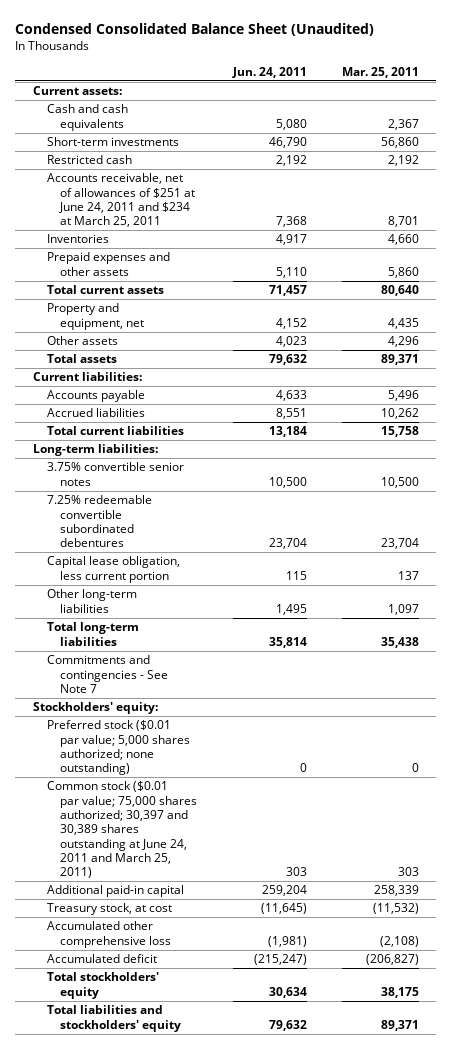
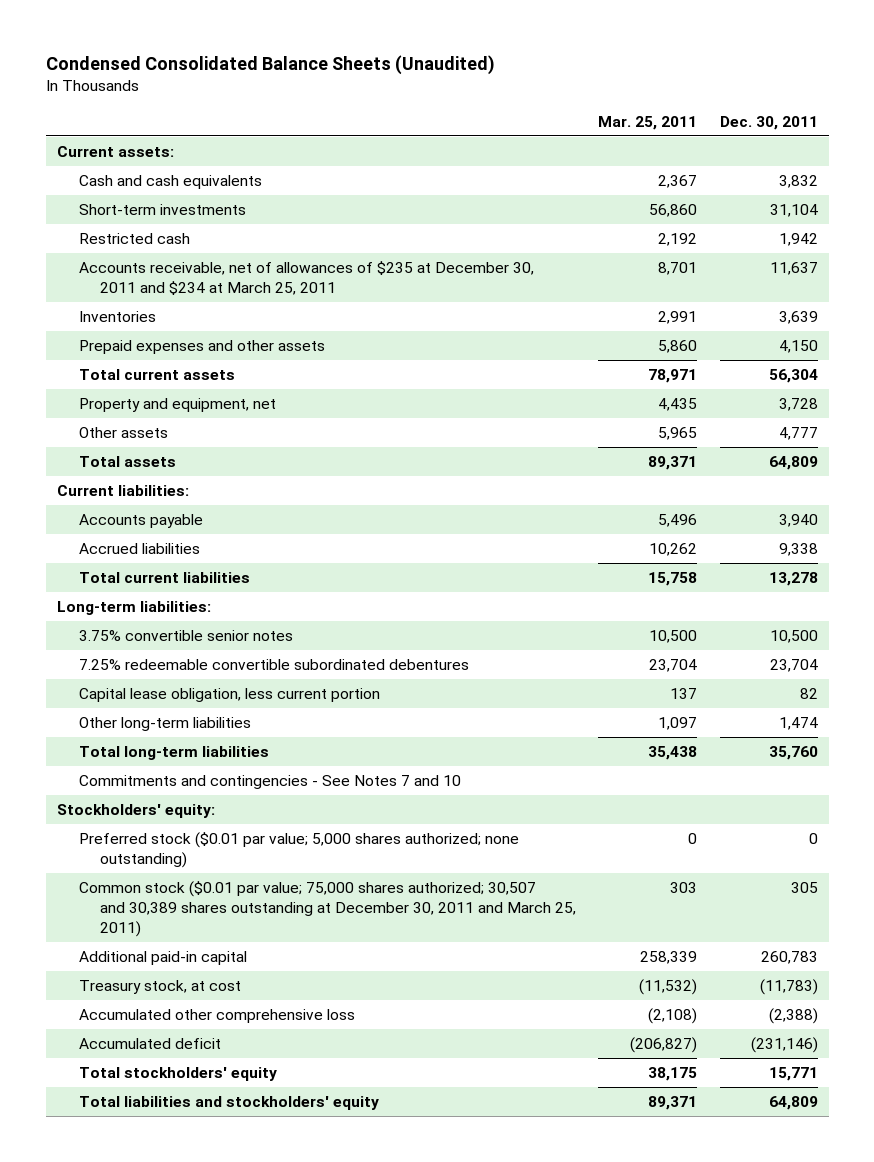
[15,22,375,36] Condensed Consolidated Balance Sheet (Unaudited) -> [45,55,495,76] Condensed Consolidated Balance Sheets (Unaudited)
[231,66,307,78] Jun. 24, 2011 -> none
none -> [719,116,818,131] Dec. 30, 2011
[46,173,196,228] Accounts receivable, net of allowances of $251 at June 24, 2011 and $234 at March 25, 2011 -> [78,260,534,296] Accounts receivable, net of allowances of $235 at December 30, 2011 and $234 at March 25, 2011
[387,234,419,246] 4,660 -> [658,310,698,324] 2,991
[380,285,419,297] 80,640 -> [648,368,698,383] 78,971
[387,336,419,348] 4,296 -> [658,426,698,440] 5,965
[46,655,169,694] Commitments and contingencies - See Note 7 -> [78,774,461,789] Commitments and contingencies - See Notes 7 and 10
[46,781,198,879] Common stock ($0.01 par value; 75,000 shares authorized; 30,397 and 30,389 shares outstanding at June 24, 2011 and March 25, 2011) -> [78,880,577,938] Common stock ($0.01 par value; 75,000 shares authorized; 30,507 and 30,389 shares outstanding at December 30, 2011 and March 25, 2011)

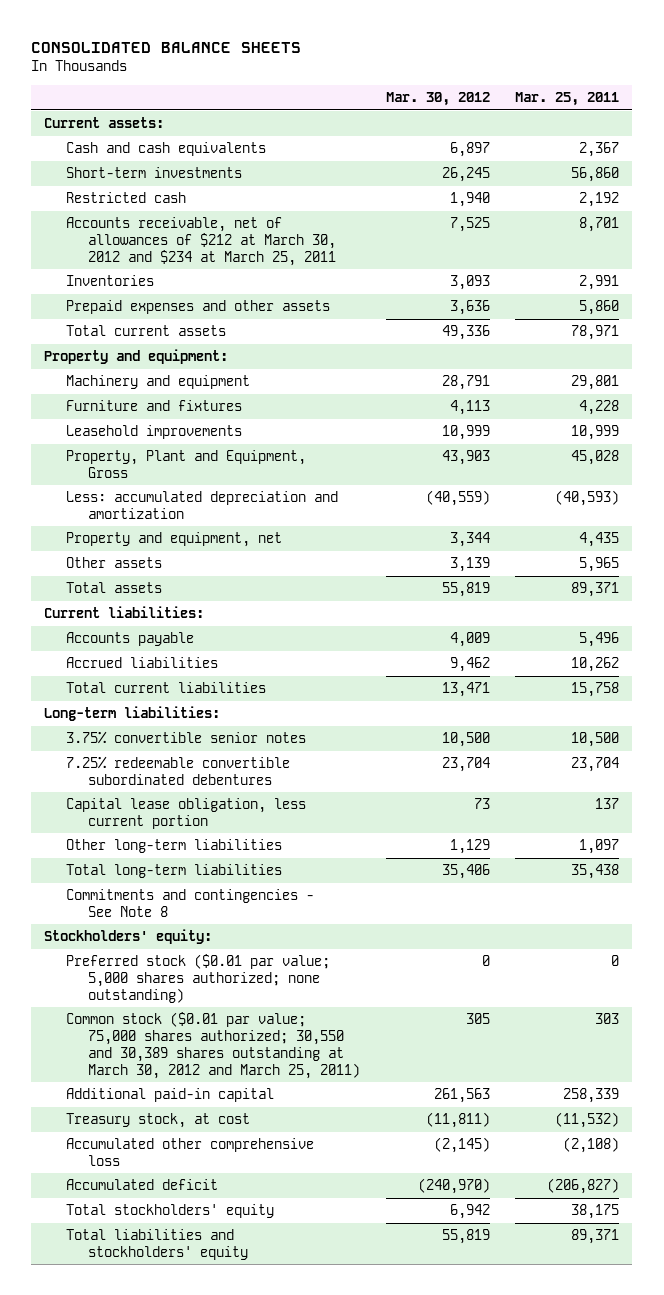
[45,55,495,76] Condensed Consolidated Balance Sheets (Unaudited) -> [31,41,302,53] CONSOLIDATED BALANCE SHEETS
[719,116,818,131] Dec. 30, 2011 -> none
none -> [385,92,490,107] Mar. 30, 2012
[78,260,534,296] Accounts receivable, net of allowances of $235 at December 30, 2011 and $234 at March 25, 2011 -> [65,217,336,266] Accounts receivable, net of allowances of $212 at March 30, 2012 and $234 at March 25, 2011
none -> [44,349,229,365] Property and equipment:
none -> [65,375,250,390] Machinery and equipment
none -> [65,400,242,412] Furniture and fixtures
none -> [65,425,242,440] Leasehold improvements
none -> [65,450,306,478] Property, Plant and Equipment, Gross
none -> [65,491,338,519] Less: accumulated depreciation and amortization
[78,774,461,789] Commitments and contingencies - See Notes 7 and 10 -> [65,889,314,917] Commitments and contingencies - See Note 8
[78,880,577,938] Common stock ($0.01 par value; 75,000 shares authorized; 30,507 and 30,389 shares outstanding at December 30, 2011 and March 25, 2011) -> [65,1012,360,1079] Common stock ($0.01 par value; 75,000 shares authorized; 30,550 and 30,389 shares outstanding at March 30, 2012 and March 25, 2011)

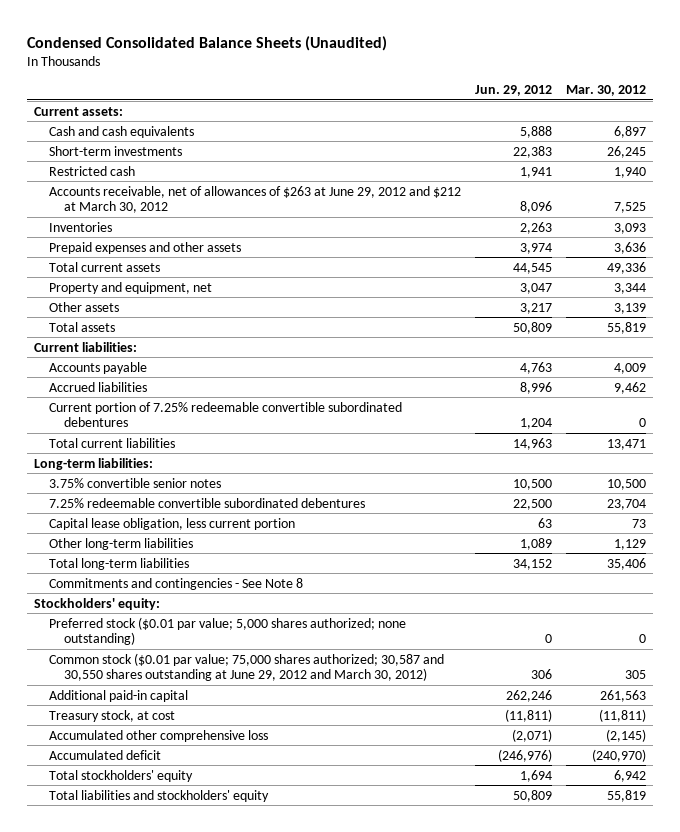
[31,41,302,53] CONSOLIDATED BALANCE SHEETS -> [27,35,388,51] Condensed Consolidated Balance Sheets (Unaudited)
[515,92,620,107] Mar. 25, 2011 -> none
none -> [474,84,552,96] Jun. 29, 2012
[65,217,336,266] Accounts receivable, net of allowances of $212 at March 30, 2012 and $234 at March 25, 2011 -> [49,185,462,213] Accounts receivable, net of allowances of $263 at June 29, 2012 and $212 at March 30, 2012
[44,349,229,365] Property and equipment: -> none
[65,375,250,390] Machinery and equipment -> none
[65,400,242,412] Furniture and fixtures -> none
[65,425,242,440] Leasehold improvements -> none
[65,450,306,478] Property, Plant and Equipment, Gross -> none
[65,491,338,519] Less: accumulated depreciation and amortization -> none
none -> [49,401,403,427] Current portion of 7.25% redeemable convertible subordinated debentures
[65,1012,360,1079] Common stock ($0.01 par value; 75,000 shares authorized; 30,550 and 30,389 shares outstanding at March 30, 2012 and March 25, 2011) -> [49,652,445,681] Common stock ($0.01 par value; 75,000 shares authorized; 30,587 and 30,550 shares outstanding at June 29, 2012 and March 30, 2012)

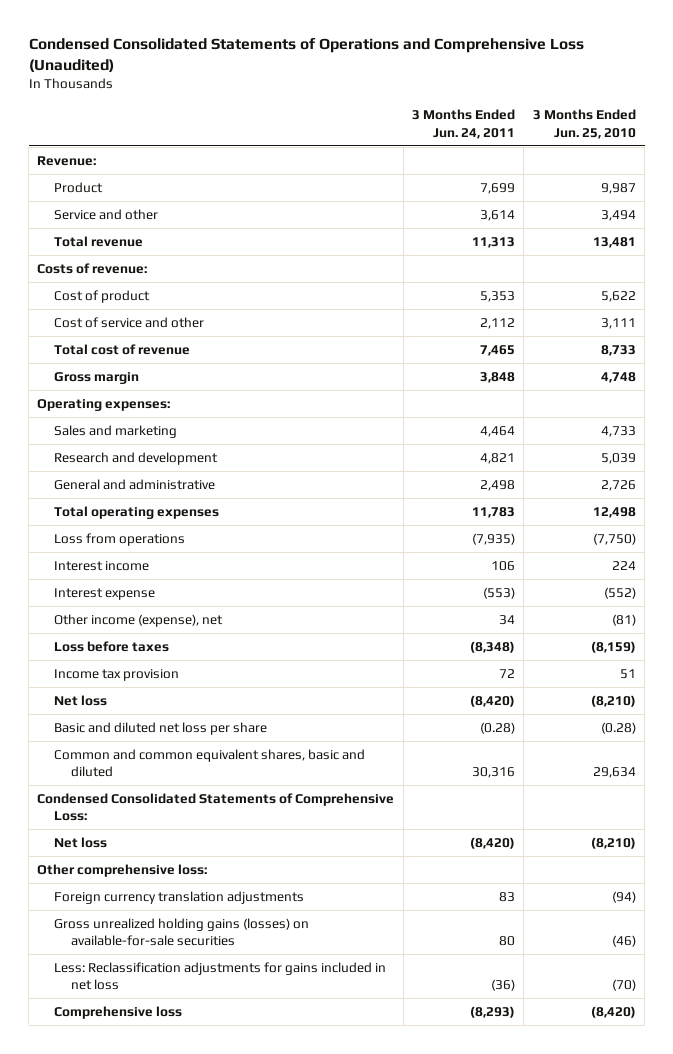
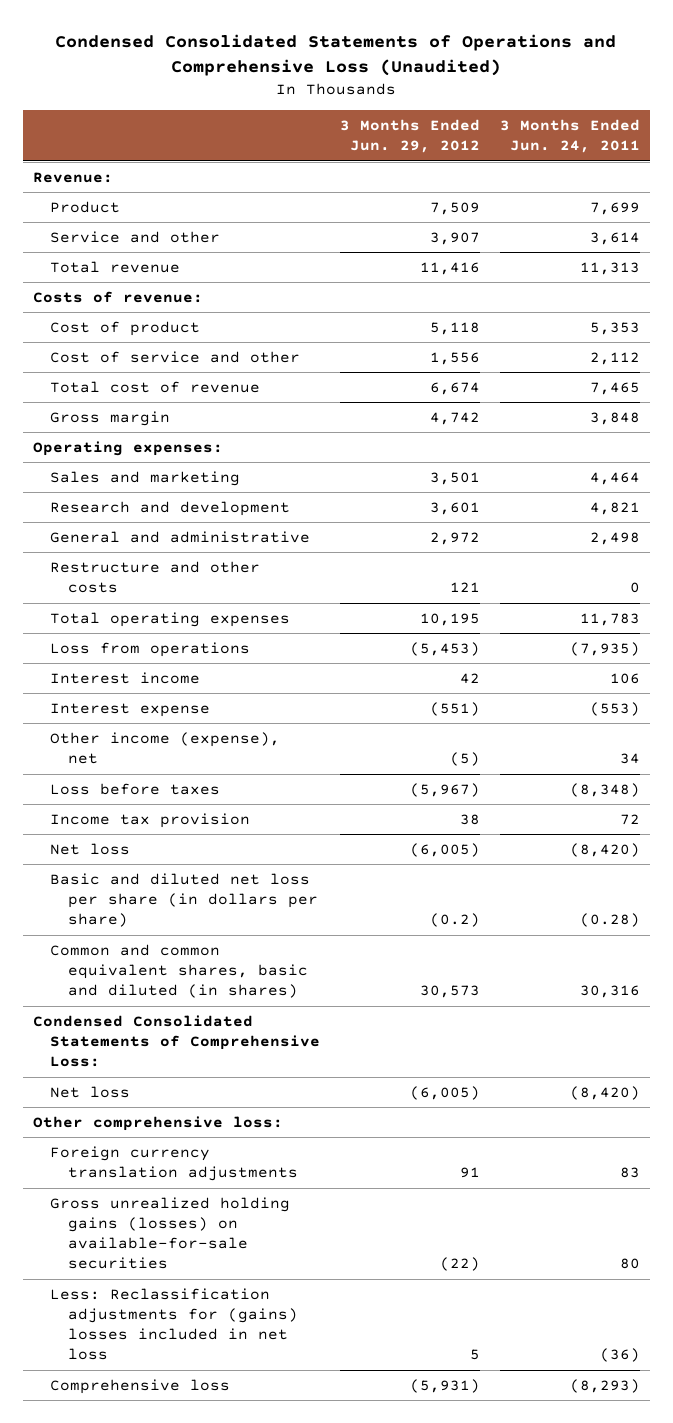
[532,109,636,139] 3 Months Ended Jun. 25, 2010 -> none
none -> [340,119,481,154] 3 Months Ended Jun. 29, 2012
none -> [50,560,261,594] Restructure and other costs
[54,721,268,735] Basic and diluted net loss per share -> [50,872,318,928] Basic and diluted net loss per share (in dollars per share)
[54,748,366,778] Common and common equivalent shares, basic and diluted -> [50,943,308,999] Common and common equivalent shares, basic and diluted (in shares)
[54,961,387,991] Less: Reclassification adjustments for gains included in net loss -> [50,1287,298,1361] Less: Reclassification adjustments for (gains) losses included in net loss

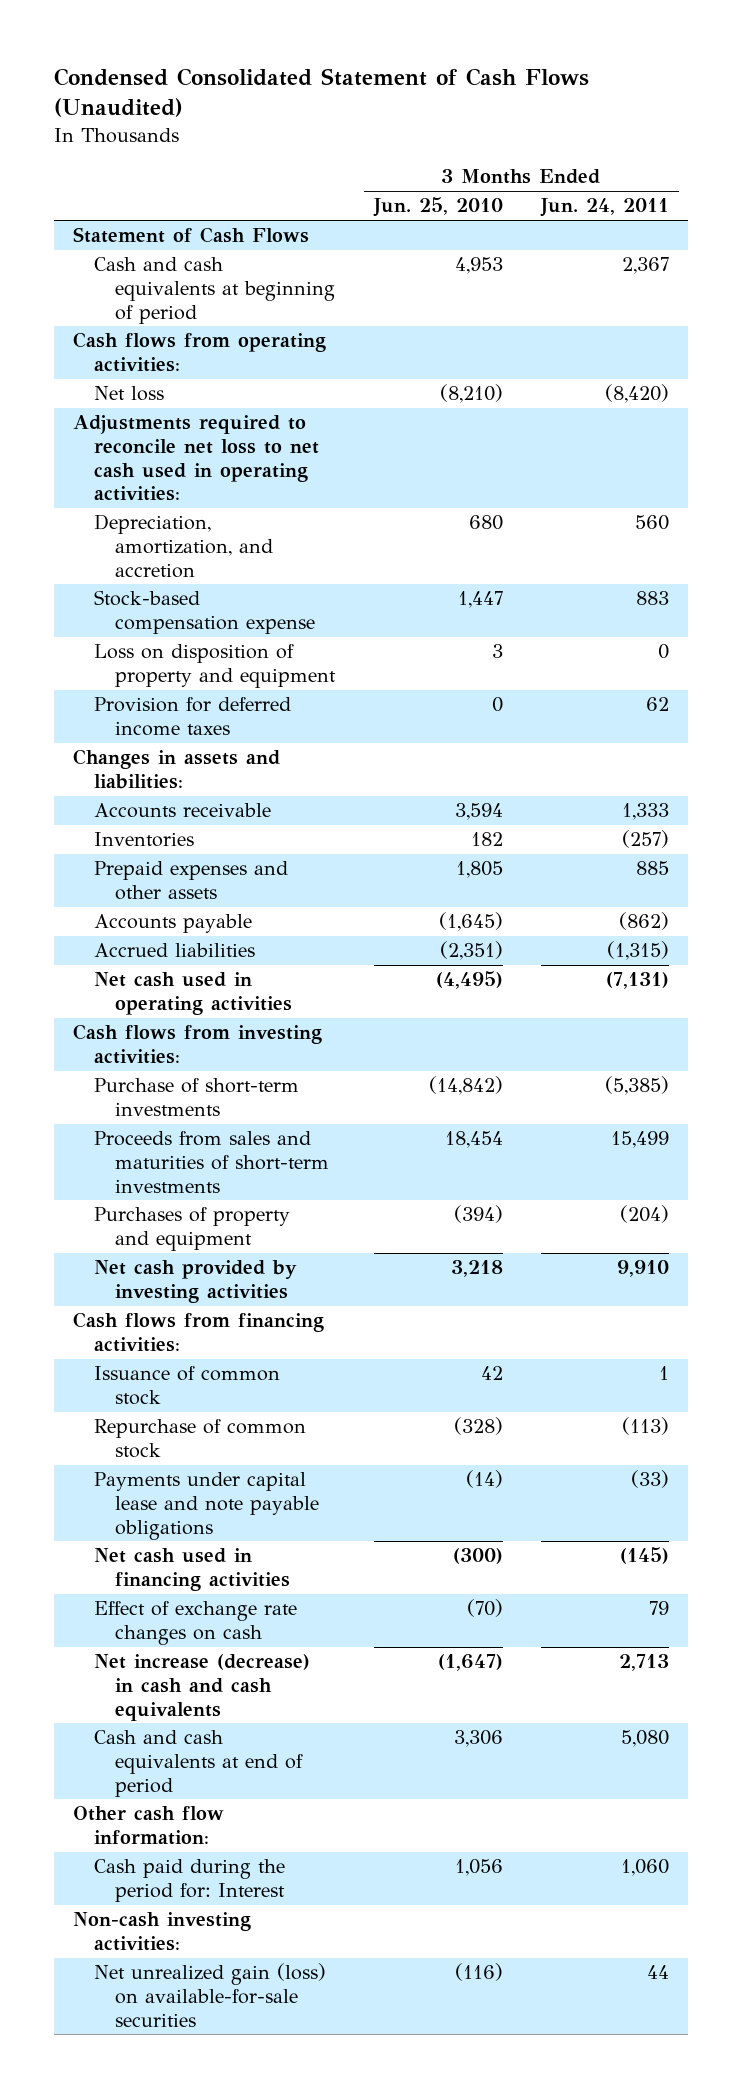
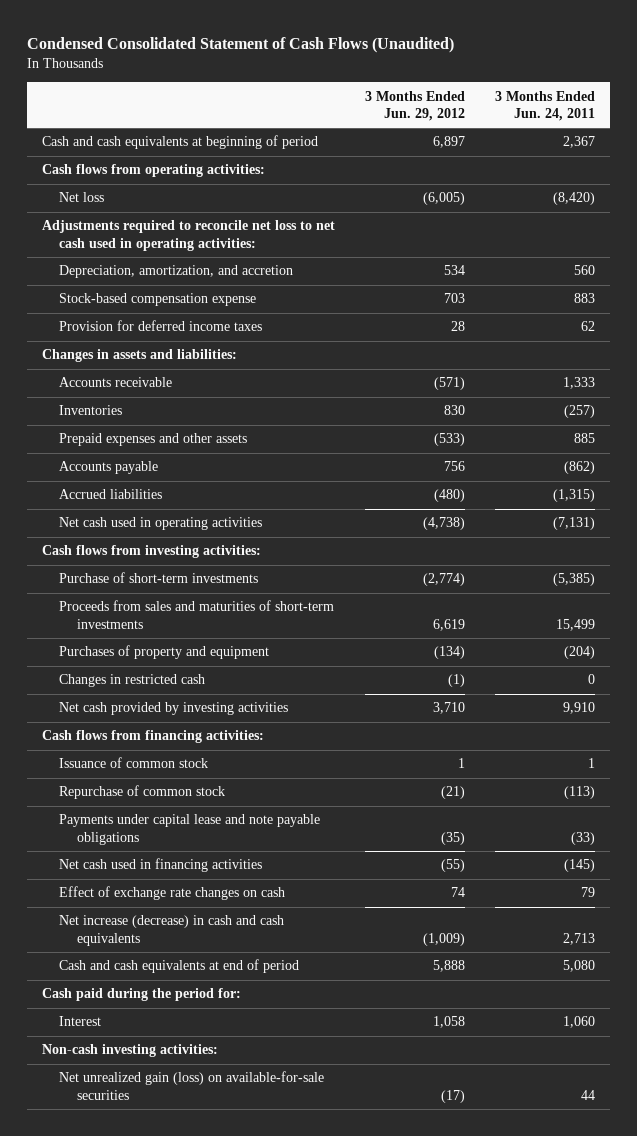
[372,197,503,218] Jun. 25, 2010 -> none
none -> [365,90,466,121] 3 Months Ended Jun. 29, 2012
[73,227,310,244] Statement of Cash Flows -> none
[94,644,337,689] Loss on disposition of property and equipment -> none
none -> [59,674,206,688] Changes in restricted cash
[73,1806,225,1846] Other cash flow information: -> none
none -> [42,988,242,1002] Cash paid during the period for:
[94,1859,286,1903] Cash paid during the period for: Interest -> [59,1016,102,1027] Interest

